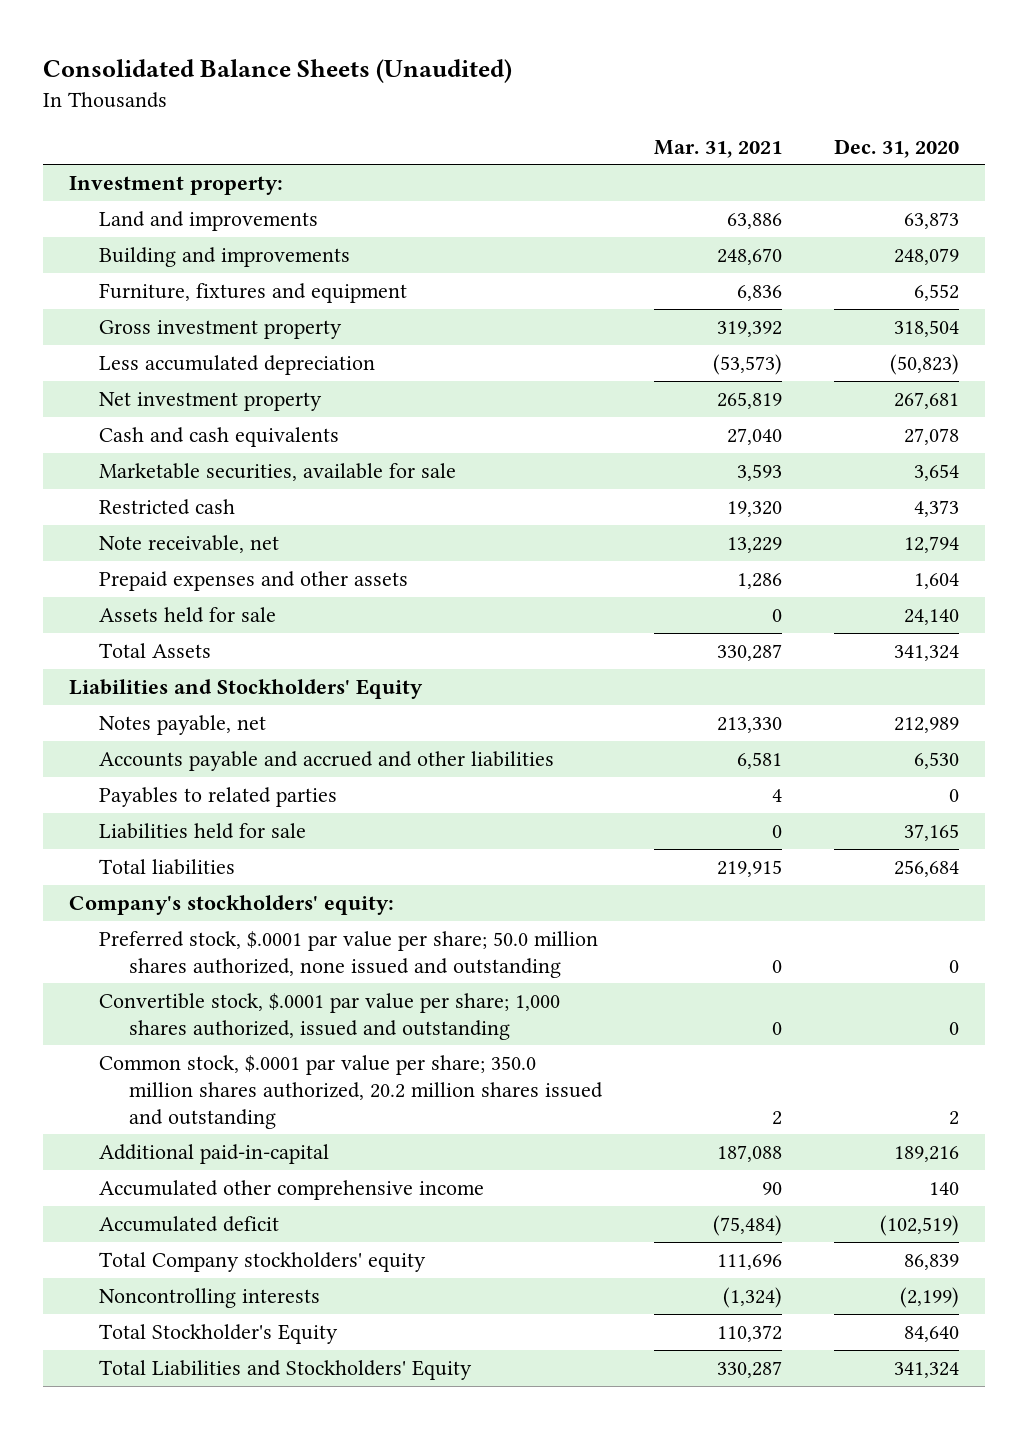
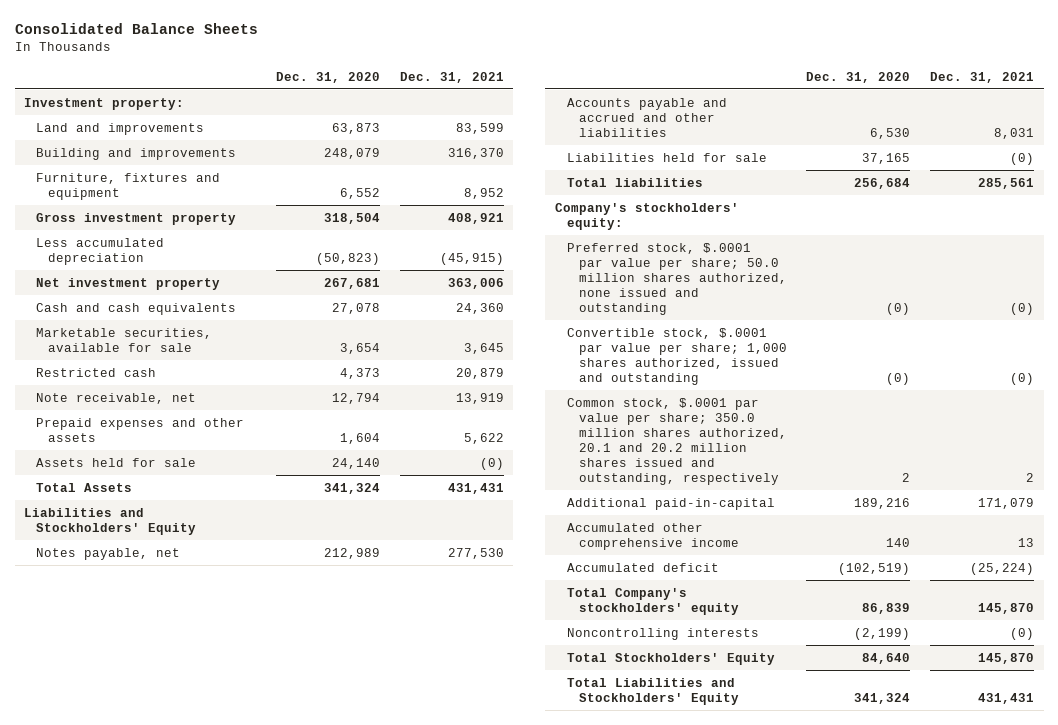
[42,59,512,84] Consolidated Balance Sheets (Unaudited) -> [14,23,258,35] Consolidated Balance Sheets
[653,139,782,158] Mar. 31, 2021 -> none
none -> [399,71,504,83] Dec. 31, 2021
[98,786,337,807] Payables to related parties -> none
[948,959,959,973] 0 -> [886,302,911,315] (0)
[948,1021,959,1035] 0 -> [886,372,911,385] (0)
[98,1054,603,1129] Common stock, $.0001 par value per share; 350.0 million shares authorized, 20.2 million shares issued and outstanding -> [566,397,787,485] Common stock, $.0001 par value per share; 350.0 million shares authorized, 20.1 and 20.2 million shares issued and outstanding, respectively
[98,1251,426,1272] Total Company stockholders' equity -> [566,587,739,615] Total Company's stockholders' equity
[98,1323,338,1344] Total Stockholder's Equity -> [566,652,775,665] Total Stockholders' Equity

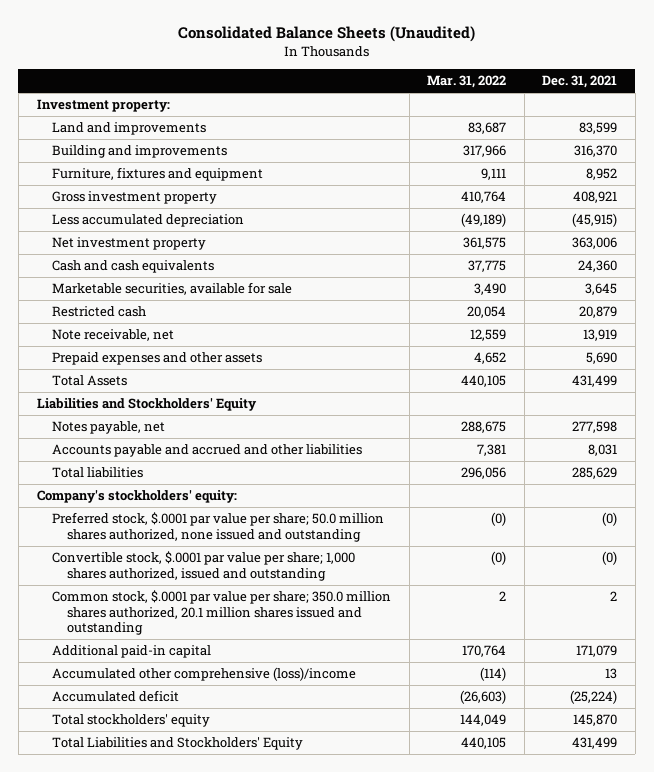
[14,23,258,35] Consolidated Balance Sheets -> [177,26,475,43] Consolidated Balance Sheets (Unaudited)
[275,71,380,83] Dec. 31, 2020 -> none
none -> [427,75,507,89] Mar. 31, 2022
[36,457,197,467] Assets held for sale -> none
[463,432,504,444] 5,622 -> [586,352,618,365] 5,690
[447,482,504,494] 431,431 -> [572,375,618,388] 431,499
[447,547,504,559] 277,530 -> [572,421,618,434] 277,598
[566,152,767,162] Liabilities held for sale -> none
[977,177,1034,189] 285,561 -> [572,467,618,480] 285,629
[566,397,787,485] Common stock, $.0001 par value per share; 350.0 million shares authorized, 20.1 and 20.2 million shares issued and outstanding, respectively -> [52,590,392,635] Common stock, $.0001 par value per share; 350.0 million shares authorized, 20.1 million shares issued and outstanding
[566,497,775,510] Additional paid-in-capital -> [52,645,212,659] Additional paid-in capital
[566,522,739,550] Accumulated other comprehensive income -> [52,667,357,682] Accumulated other comprehensive (loss)/income
[566,587,739,615] Total Company's stockholders' equity -> none
[566,627,759,640] Noncontrolling interests -> none
[566,652,775,665] Total Stockholders' Equity -> [52,714,211,728] Total stockholders' equity
[977,692,1034,704] 431,431 -> [572,737,618,750] 431,499

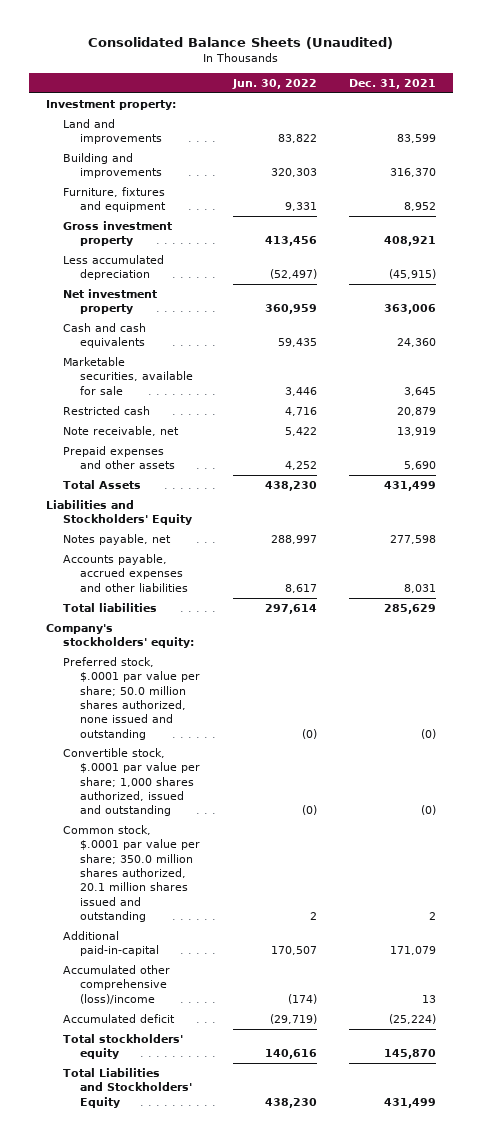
[427,75,507,89] Mar. 31, 2022 -> none
none -> [231,79,317,90] Jun. 30, 2022
[52,444,363,458] Accounts payable and accrued and other liabilities -> [62,554,189,592] Accounts payable, accrued expenses and other liabilities
[52,645,212,659] Additional paid-in capital -> [62,931,160,957] Additional paid-in-capital

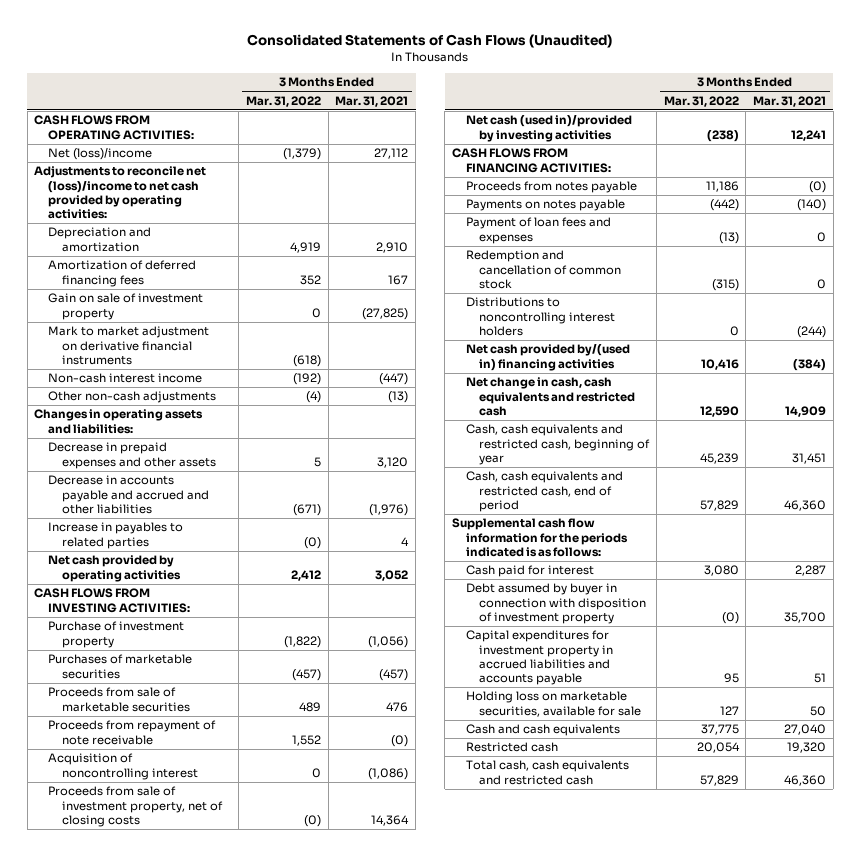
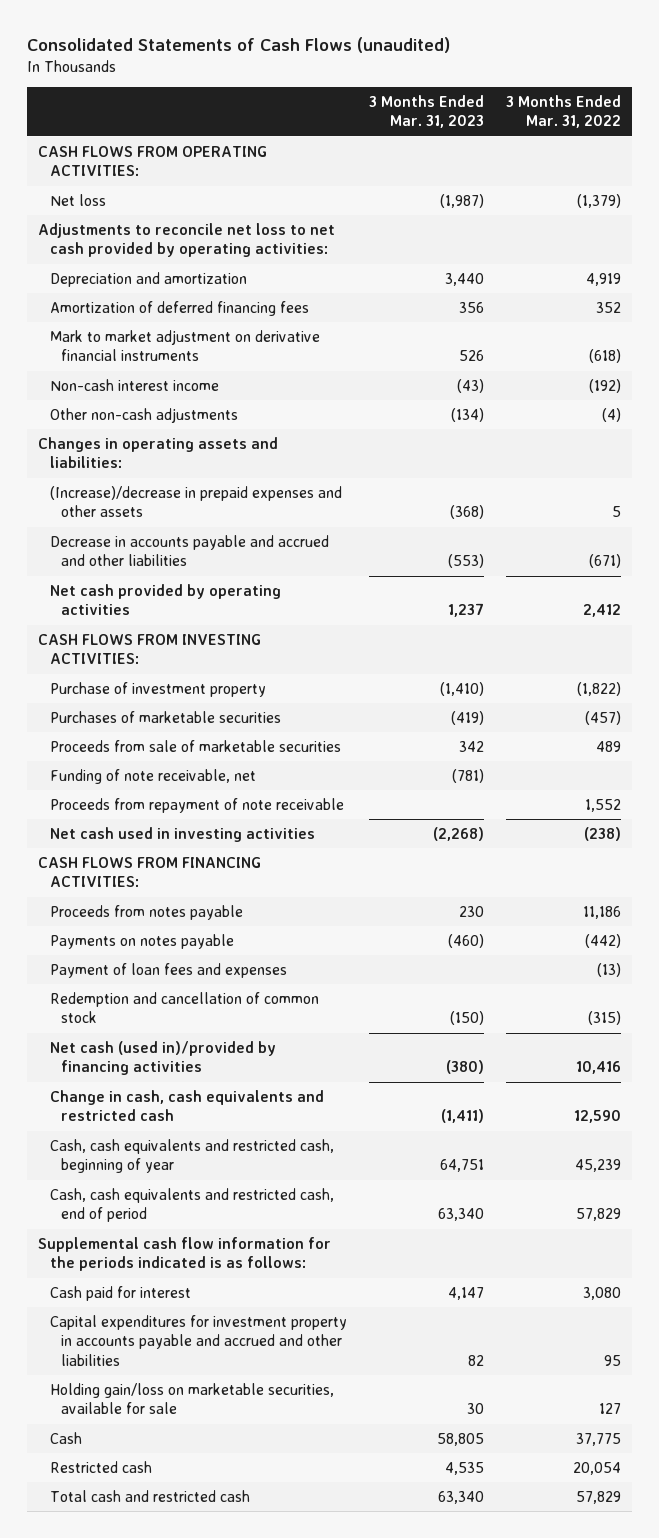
[247,34,613,49] Consolidated Statements of Cash Flows (Unaudited) -> [26,36,450,53] Consolidated Statements of Cash Flows (unaudited)
[335,95,409,107] Mar. 31, 2021 -> none
none -> [368,94,484,129] 3 Months Ended Mar. 31, 2023
[47,148,152,161] Net (loss)/income -> [49,193,106,206] Net loss
[34,166,207,220] Adjustments to reconcile net (loss)/income to net cash provided by operating activities: -> [37,222,335,258] Adjustments to reconcile net loss to net cash provided by operating activities:
[47,293,203,320] Gain on sale of investment property -> none
[47,442,216,469] Decrease in prepaid expenses and other assets -> [49,485,342,518] (Increase)/decrease in prepaid expenses and other assets
[47,522,183,549] Increase in payables to related parties -> none
none -> [49,768,256,784] Funding of note receivable, net
[47,753,198,780] Acquisition of noncontrolling interest -> none
[47,786,223,828] Proceeds from sale of investment property, net of closing costs -> none
[465,115,632,142] Net cash (used in)/provided by investing activities -> [49,826,315,842] Net cash used in investing activities
[465,297,616,337] Distributions to noncontrolling interest holders -> none
[465,344,630,371] Net cash provided by/(used in) financing activities -> [49,1040,276,1076] Net cash (used in)/provided by financing activities
[465,377,636,417] Net change in cash, cash equivalents and restricted cash -> [49,1089,324,1122] Change in cash, cash equivalents and restricted cash
[465,583,647,625] Debt assumed by buyer in connection with disposition of investment property -> none
[465,630,614,686] Capital expenditures for investment property in accrued liabilities and accounts payable -> [49,1314,347,1366] Capital expenditures for investment property in accounts payable and accrued and other liabilities
[465,691,642,717] Holding loss on marketable securities, available for sale -> [49,1382,334,1415] Holding gain/loss on marketable securities, available for sale
[465,724,620,737] Cash and cash equivalents -> [49,1431,82,1444] Cash
[465,760,629,785] Total cash, cash equivalents and restricted cash -> [49,1489,250,1502] Total cash and restricted cash

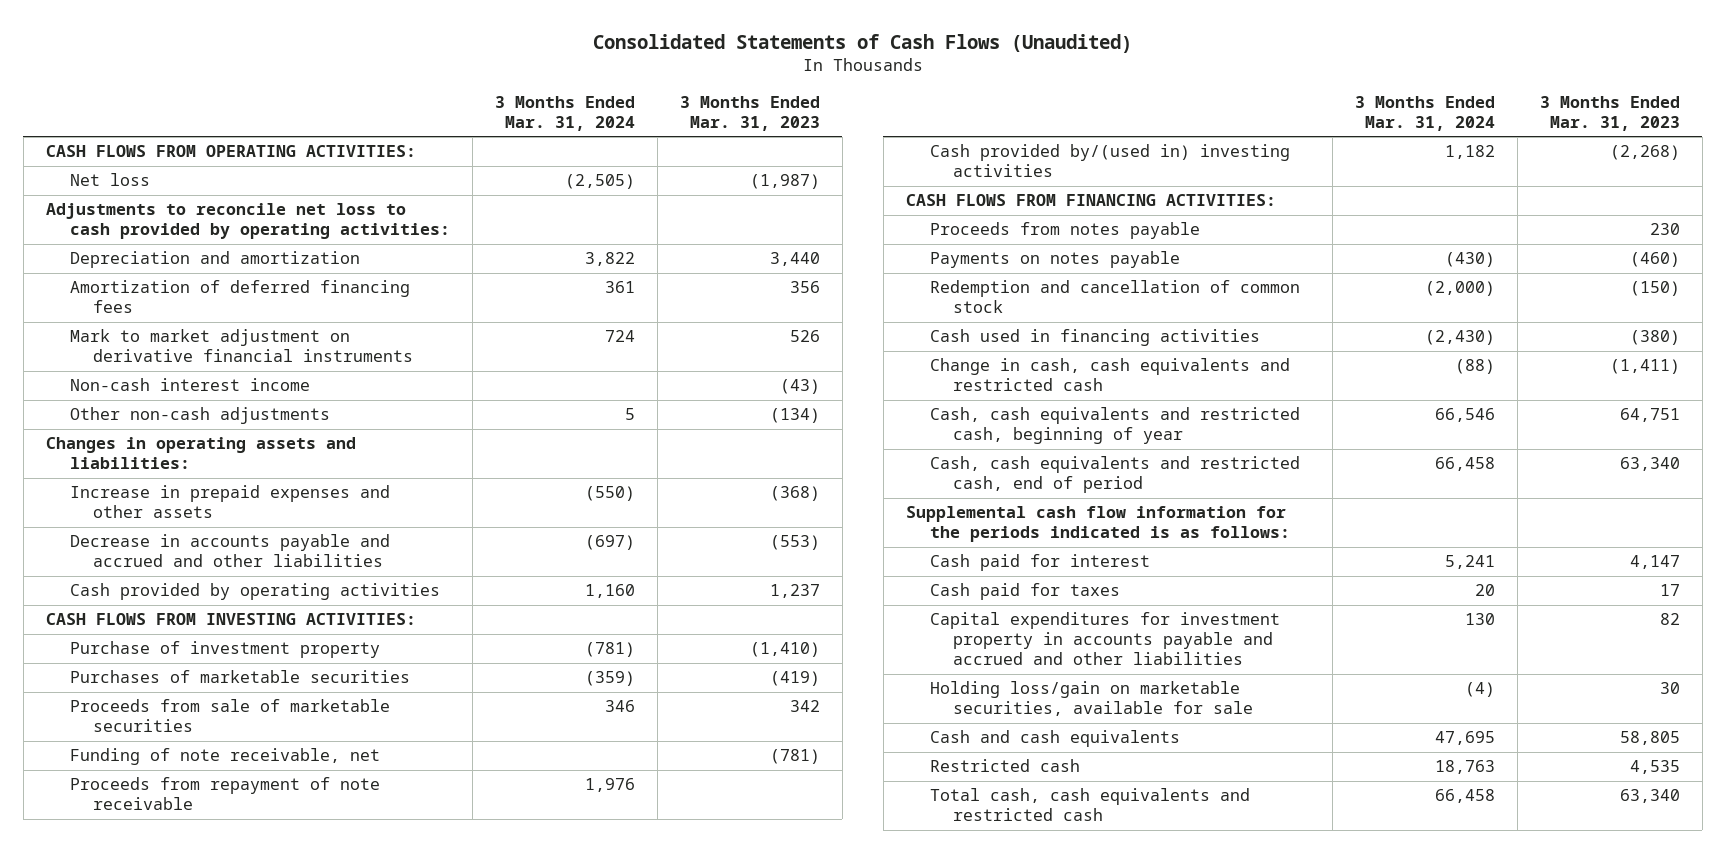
[26,36,450,53] Consolidated Statements of Cash Flows (unaudited) -> [592,33,1132,53] Consolidated Statements of Cash Flows (Unaudited)
[506,94,622,129] 3 Months Ended Mar. 31, 2022 -> none
none -> [494,95,635,131] 3 Months Ended Mar. 31, 2024
[37,222,335,258] Adjustments to reconcile net loss to net cash provided by operating activities: -> [45,203,450,240] Adjustments to reconcile net loss to cash provided by operating activities:
[49,485,342,518] (Increase)/decrease in prepaid expenses and other assets -> [69,485,390,519] Increase in prepaid expenses and other assets
[49,583,281,616] Net cash provided by operating activities -> [69,583,440,601] Cash provided by operating activities
[49,826,315,842] Net cash used in investing activities -> [929,144,1290,178] Cash provided by/(used in) investing activities
[49,962,287,978] Payment of loan fees and expenses -> none
[49,1040,276,1076] Net cash (used in)/provided by financing activities -> [929,329,1260,347] Cash used in financing activities
none -> [929,583,1120,601] Cash paid for taxes
[49,1382,334,1415] Holding gain/loss on marketable securities, available for sale -> [929,681,1254,717] Holding loss/gain on marketable securities, available for sale
[49,1431,82,1444] Cash -> [929,730,1180,748] Cash and cash equivalents
[49,1489,250,1502] Total cash and restricted cash -> [929,788,1250,822] Total cash, cash equivalents and restricted cash

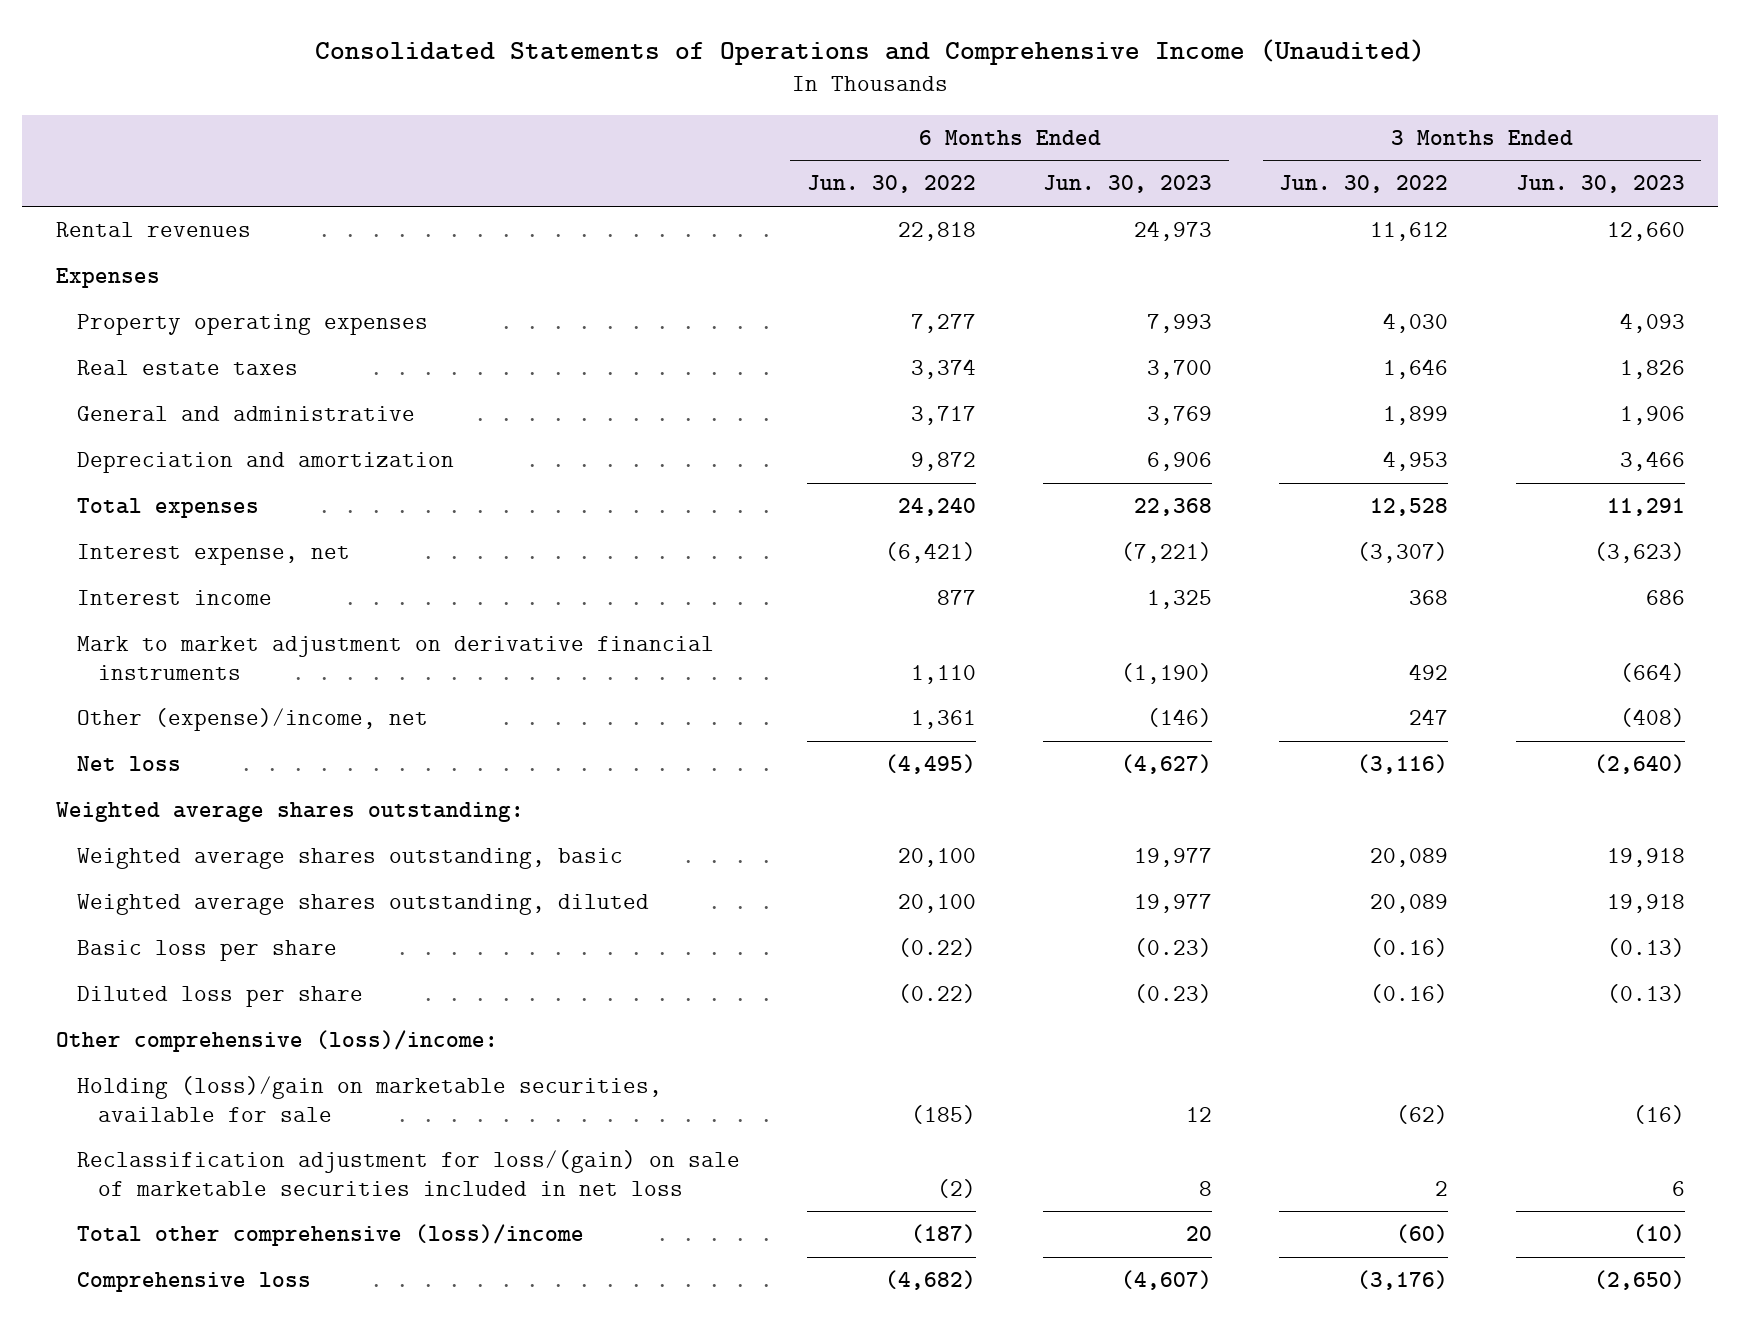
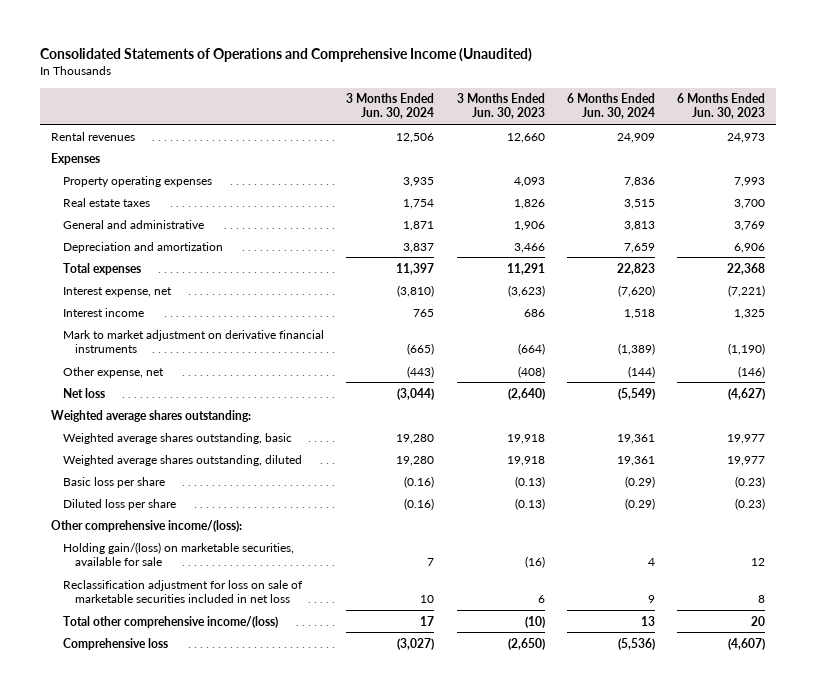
[806,175,976,194] Jun. 30, 2022 -> none
[1279,175,1449,194] Jun. 30, 2022 -> none
none -> [346,93,435,120] 3 Months Ended Jun. 30, 2024
none -> [566,93,655,120] 6 Months Ended Jun. 30, 2024
[76,708,428,732] Other (expense)/income, net -> [63,366,165,378] Other expense, net
[55,1030,498,1053] Other comprehensive (loss)/income: -> [51,519,243,532] Other comprehensive income/(loss):
[76,1076,662,1122] Holding (loss)/gain on marketable securities, available for sale -> [63,541,295,566] Holding gain/(loss) on marketable securities, available for sale
[76,1150,740,1196] Reclassification adjustment for loss/(gain) on sale of marketable securities included in net loss -> [63,579,304,603] Reclassification adjustment for loss on sale of marketable securities included in net loss
[76,1224,584,1247] Total other comprehensive (loss)/income -> [63,615,279,628] Total other comprehensive income/(loss)

